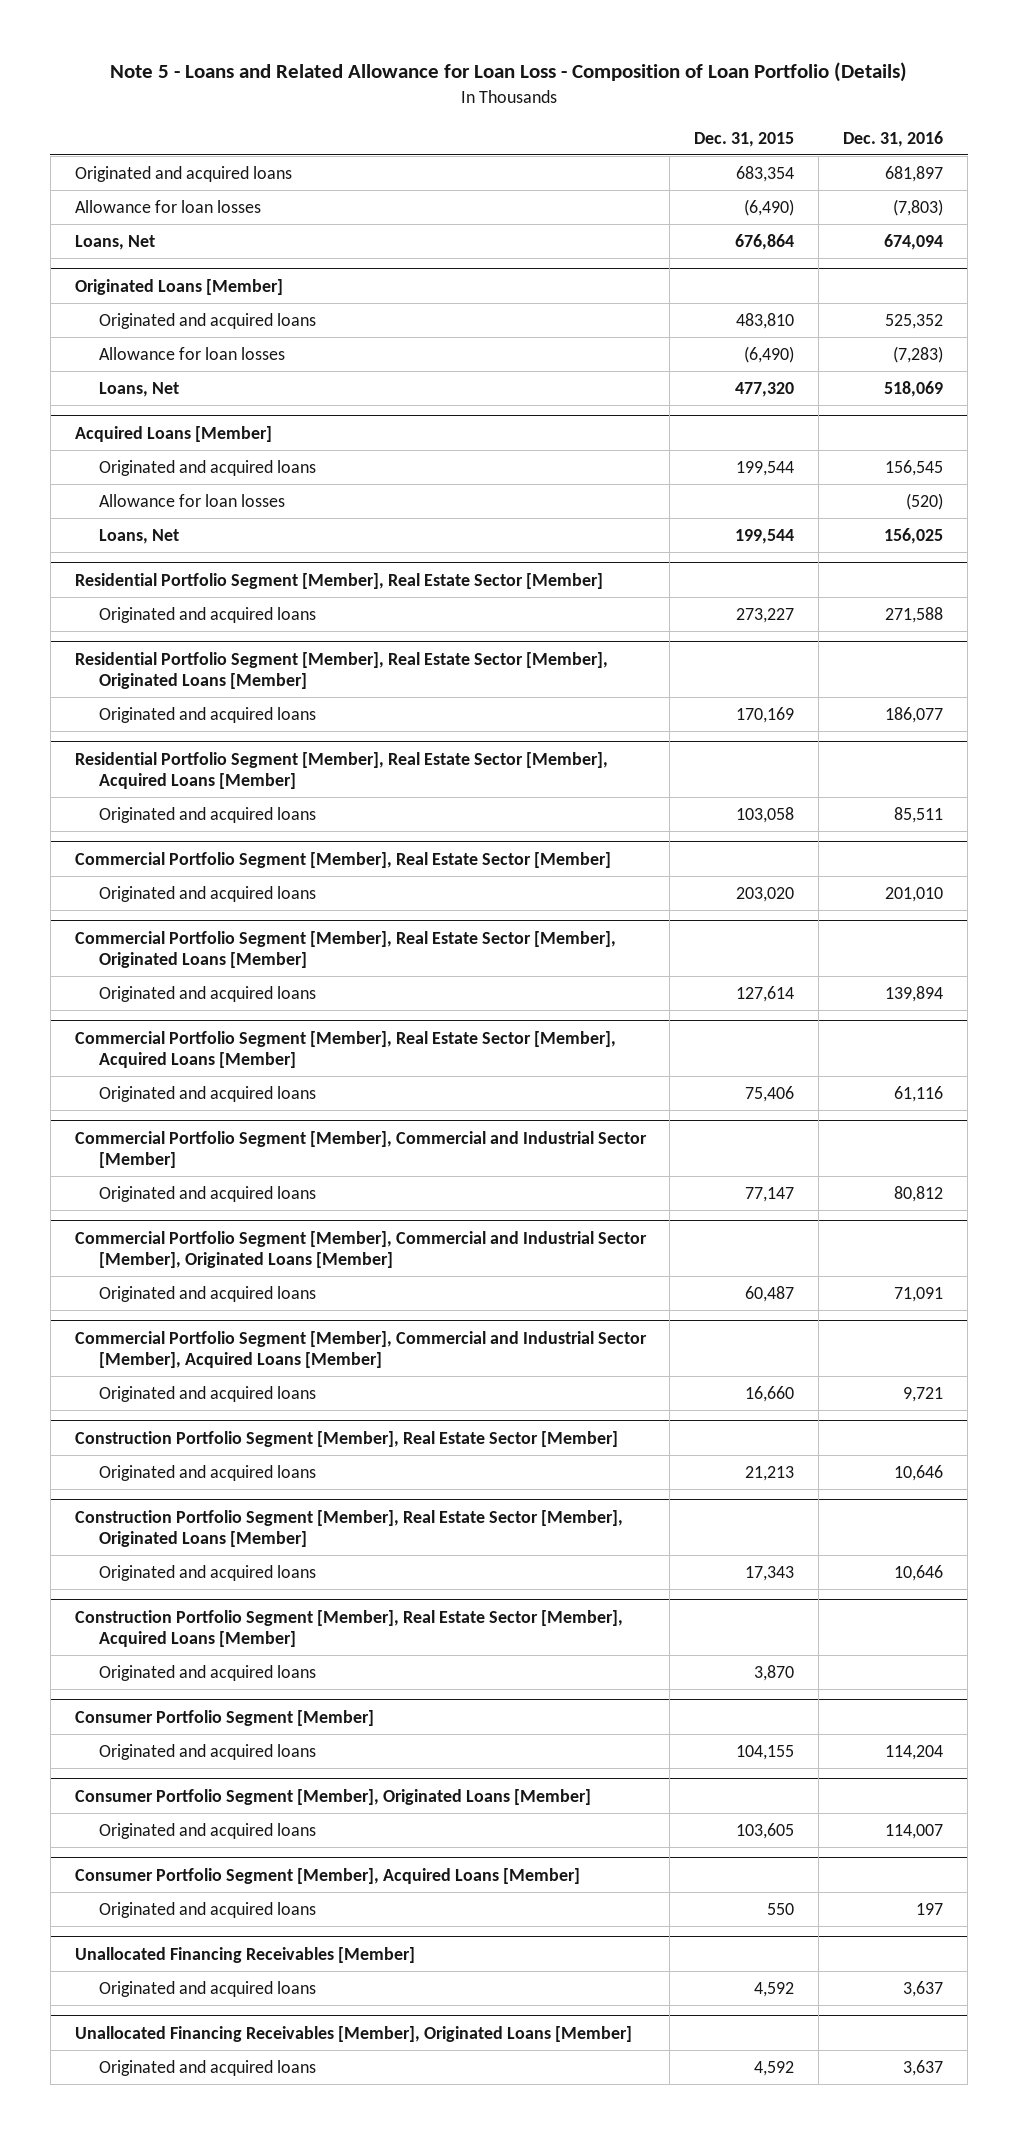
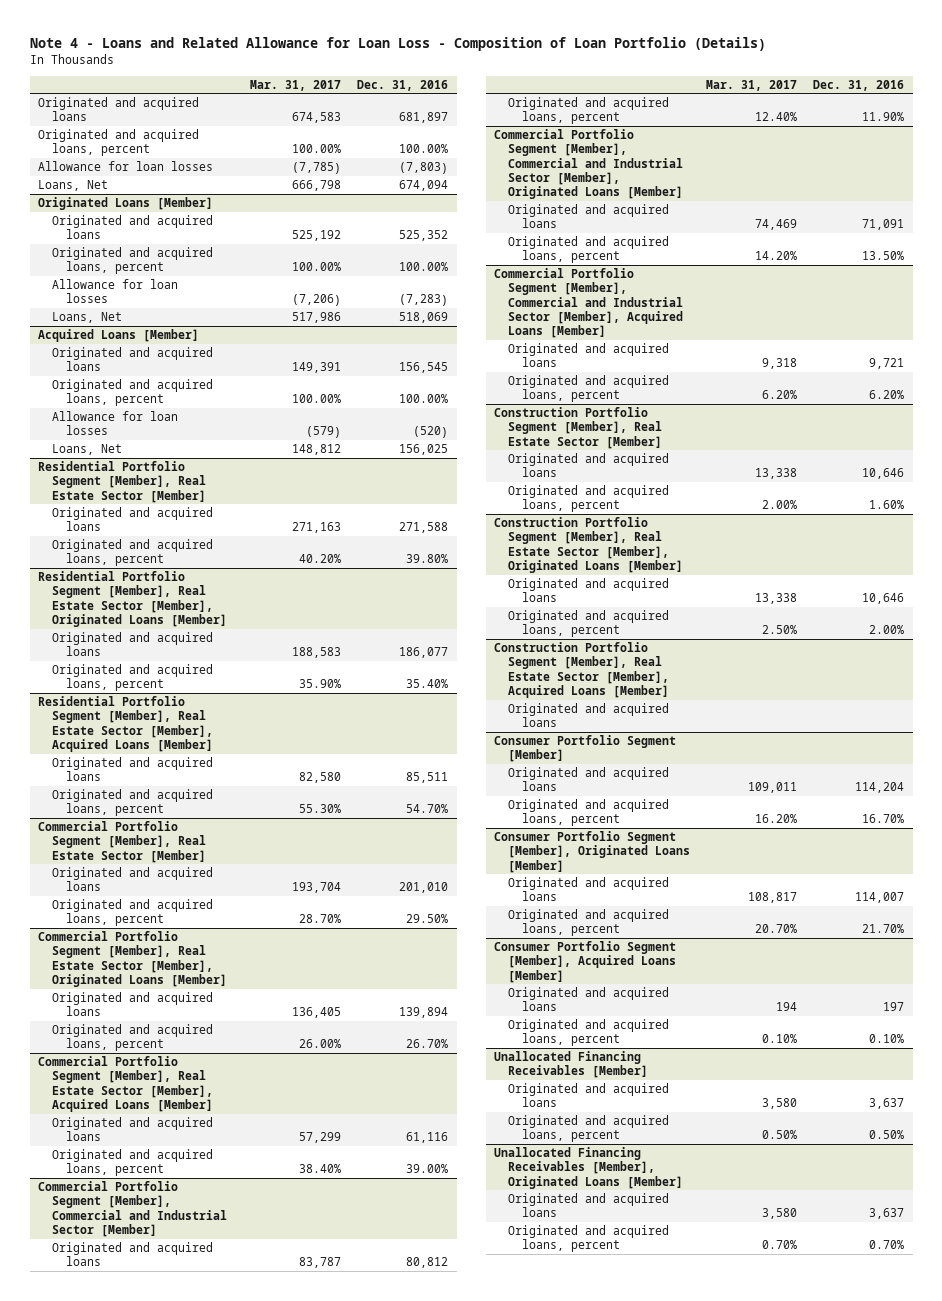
[109,62,907,83] Note 5 - Loans and Related Allowance for Loan Loss - Composition of Loan Portfolio (Details) -> [29,37,766,52] Note 4 - Loans and Related Allowance for Loan Loss - Composition of Loan Portfolio (Details)
[694,131,795,147] Dec. 31, 2015 -> none
none -> [250,79,342,91] Mar. 31, 2017
none -> [38,129,200,157] Originated and acquired loans, percent
none -> [51,247,213,275] Originated and acquired loans, percent
none -> [51,379,213,407] Originated and acquired loans, percent
none -> [51,539,213,567] Originated and acquired loans, percent
none -> [51,664,213,692] Originated and acquired loans, percent
none -> [51,789,213,817] Originated and acquired loans, percent
none -> [51,899,213,927] Originated and acquired loans, percent
none -> [51,1024,213,1052] Originated and acquired loans, percent
none -> [51,1149,213,1177] Originated and acquired loans, percent
none -> [507,97,669,125] Originated and acquired loans, percent
none -> [507,236,669,264] Originated and acquired loans, percent
none -> [507,375,669,403] Originated and acquired loans, percent
none -> [507,485,669,513] Originated and acquired loans, percent
none -> [507,610,669,638] Originated and acquired loans, percent
none -> [507,799,669,827] Originated and acquired loans, percent
none -> [507,909,669,937] Originated and acquired loans, percent
none -> [507,1019,669,1047] Originated and acquired loans, percent
none -> [507,1115,669,1143] Originated and acquired loans, percent
none -> [507,1225,669,1253] Originated and acquired loans, percent

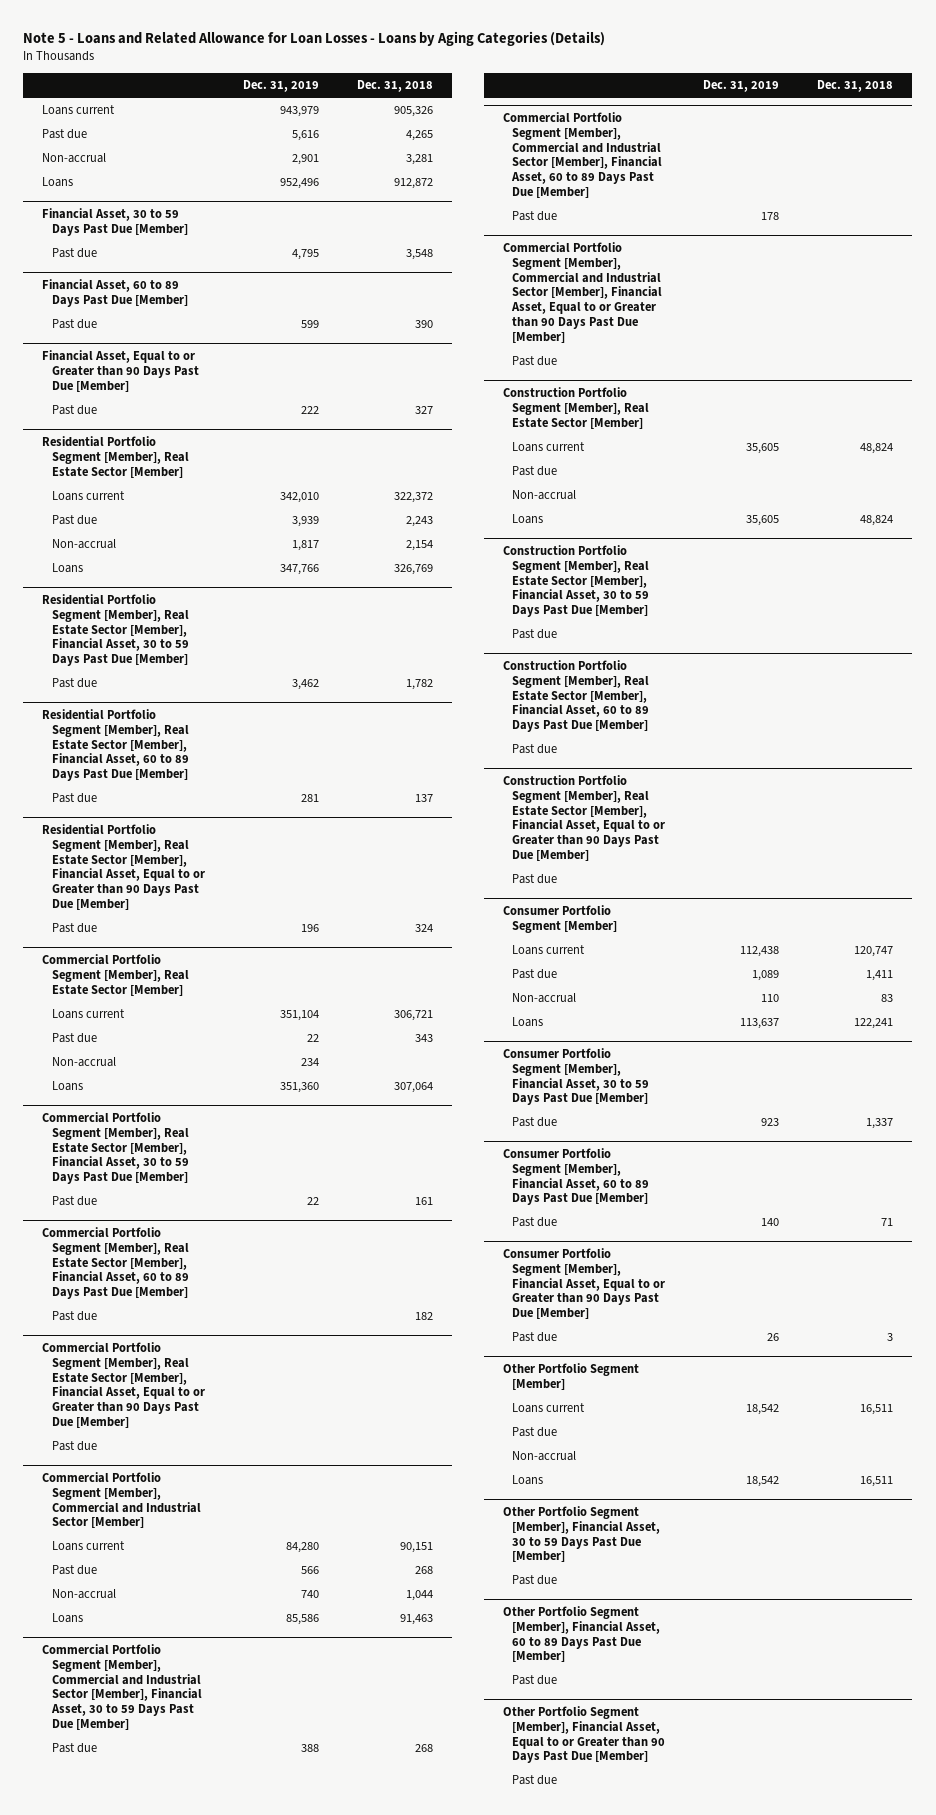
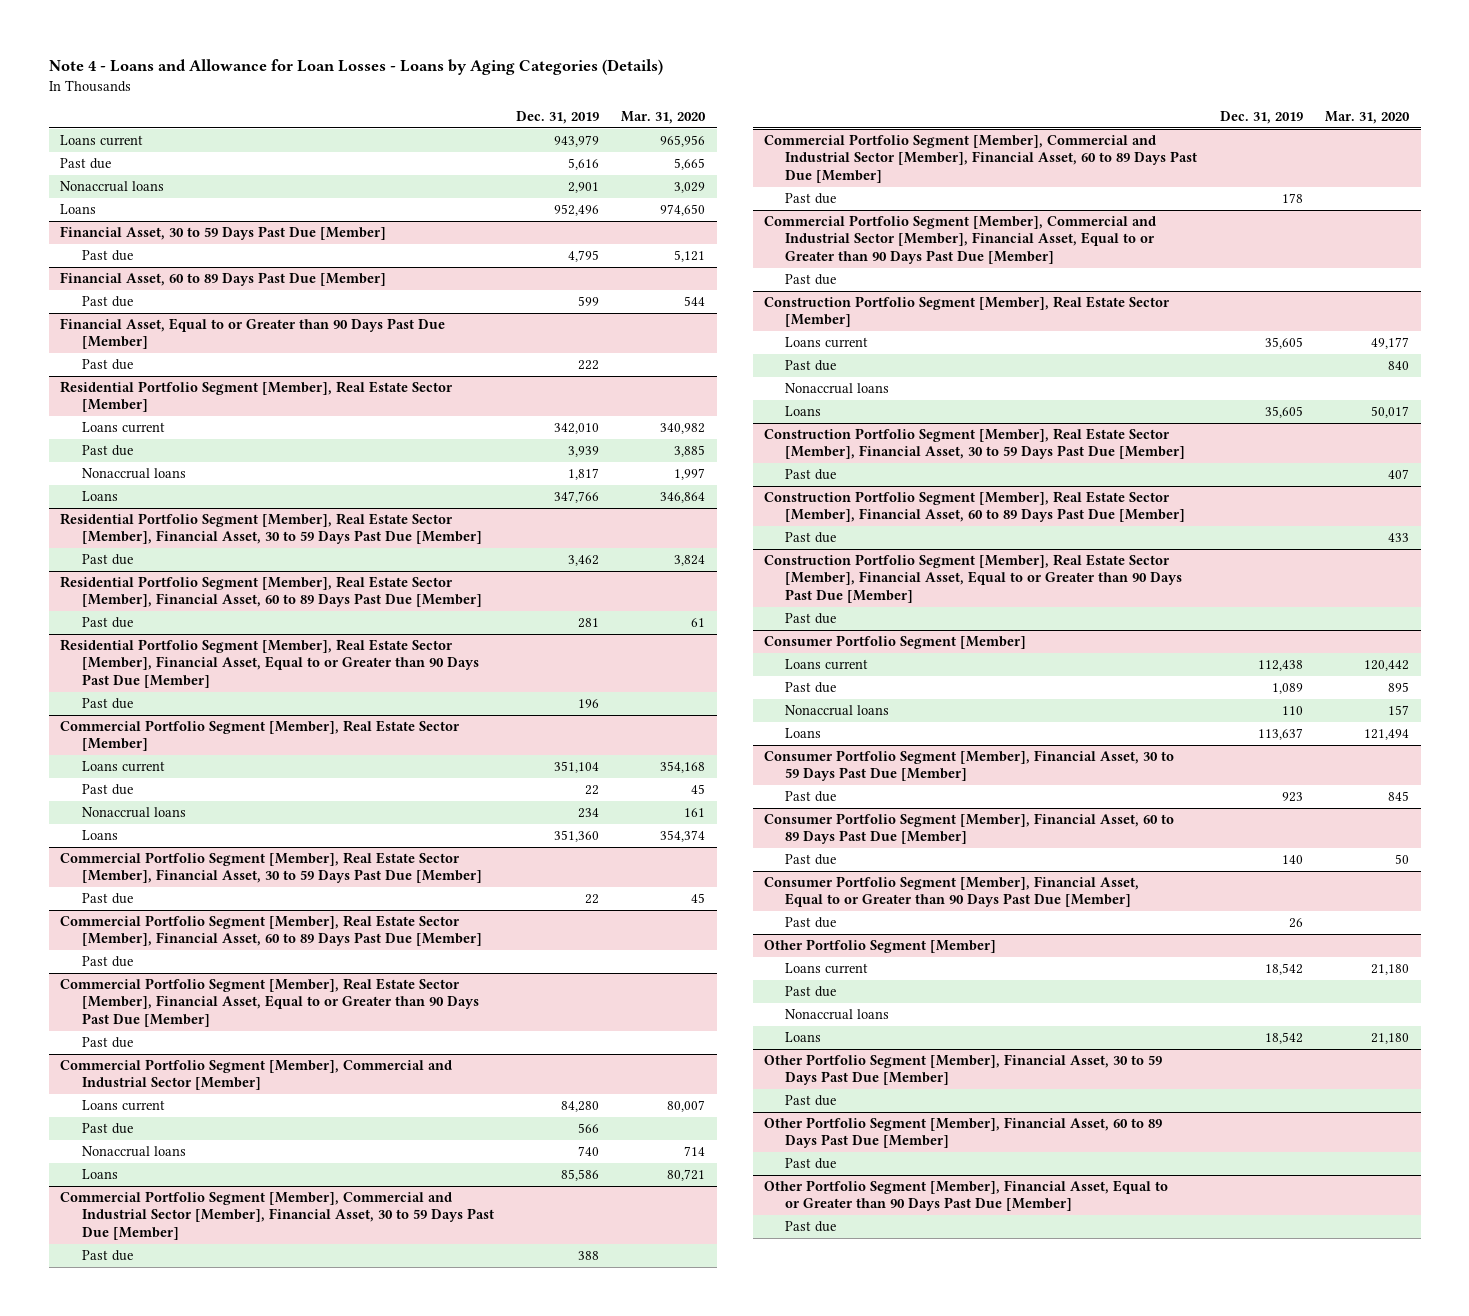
[23,31,606,47] Note 5 - Loans and Related Allowance for Loan Losses - Loans by Aging Categories (Details) -> [48,59,663,76] Note 4 - Loans and Allowance for Loan Losses - Loans by Aging Categories (Details)
[356,80,433,93] Dec. 31, 2018 -> none
none -> [621,110,707,124] Mar. 31, 2020
[42,153,107,164] Non-accrual -> [60,181,165,193] Nonaccrual loans
[51,539,116,550] Non-accrual -> [81,468,186,480] Nonaccrual loans
[51,1057,116,1068] Non-accrual -> [81,807,186,819] Nonaccrual loans
[51,1589,116,1600] Non-accrual -> [81,1146,186,1158] Nonaccrual loans
[512,490,577,501] Non-accrual -> [785,383,890,395] Nonaccrual loans
[512,993,577,1004] Non-accrual -> [785,705,890,717] Nonaccrual loans
[512,1451,577,1462] Non-accrual -> [785,1009,890,1021] Nonaccrual loans

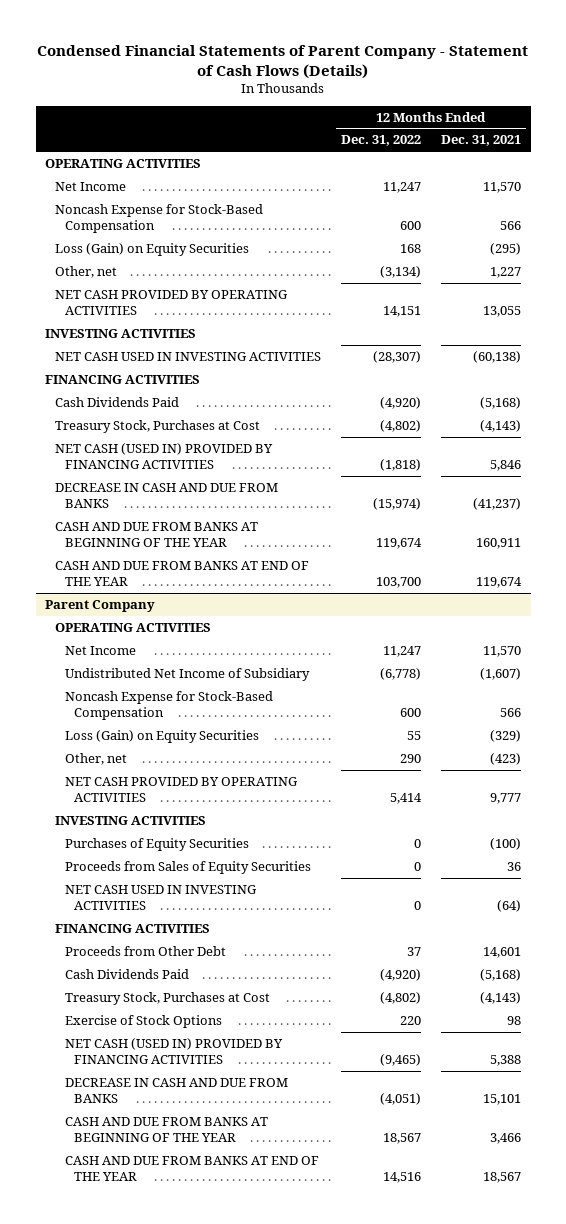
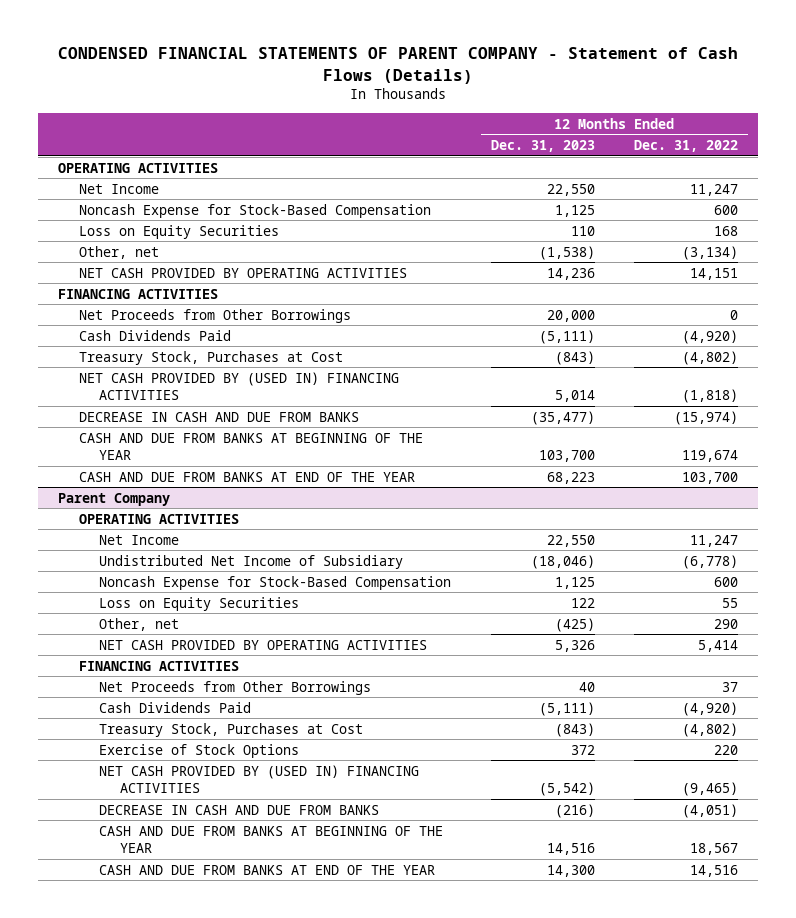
[37,44,529,79] Condensed Financial Statements of Parent Company - Statement of Cash Flows (Details) -> [57,47,738,84] CONDENSED FINANCIAL STATEMENTS OF PARENT COMPANY - Statement of Cash Flows (Details)
[440,135,521,147] Dec. 31, 2021 -> none
none -> [490,140,595,153] Dec. 31, 2023
[55,242,250,256] Loss (Gain) on Equity Securities -> [78,224,279,239] Loss on Equity Securities
[45,328,197,338] INVESTING ACTIVITIES -> none
[55,351,322,361] NET CASH USED IN INVESTING ACTIVITIES -> none
none -> [78,308,351,323] Net Proceeds from Other Borrowings
[55,442,274,470] NET CASH (USED IN) PROVIDED BY FINANCING ACTIVITIES -> [78,371,399,401] NET CASH PROVIDED BY (USED IN) FINANCING ACTIVITIES
[64,729,259,743] Loss (Gain) on Equity Securities -> [99,596,300,611] Loss on Equity Securities
[55,815,207,825] INVESTING ACTIVITIES -> none
[64,837,249,851] Purchases of Equity Securities -> none
[64,860,311,874] Proceeds from Sales of Equity Securities -> none
[64,884,257,911] NET CASH USED IN INVESTING ACTIVITIES -> none
[64,945,226,956] Proceeds from Other Debt -> [99,680,372,695] Net Proceeds from Other Borrowings
[64,1037,283,1065] NET CASH (USED IN) PROVIDED BY FINANCING ACTIVITIES -> [99,764,420,794] NET CASH PROVIDED BY (USED IN) FINANCING ACTIVITIES

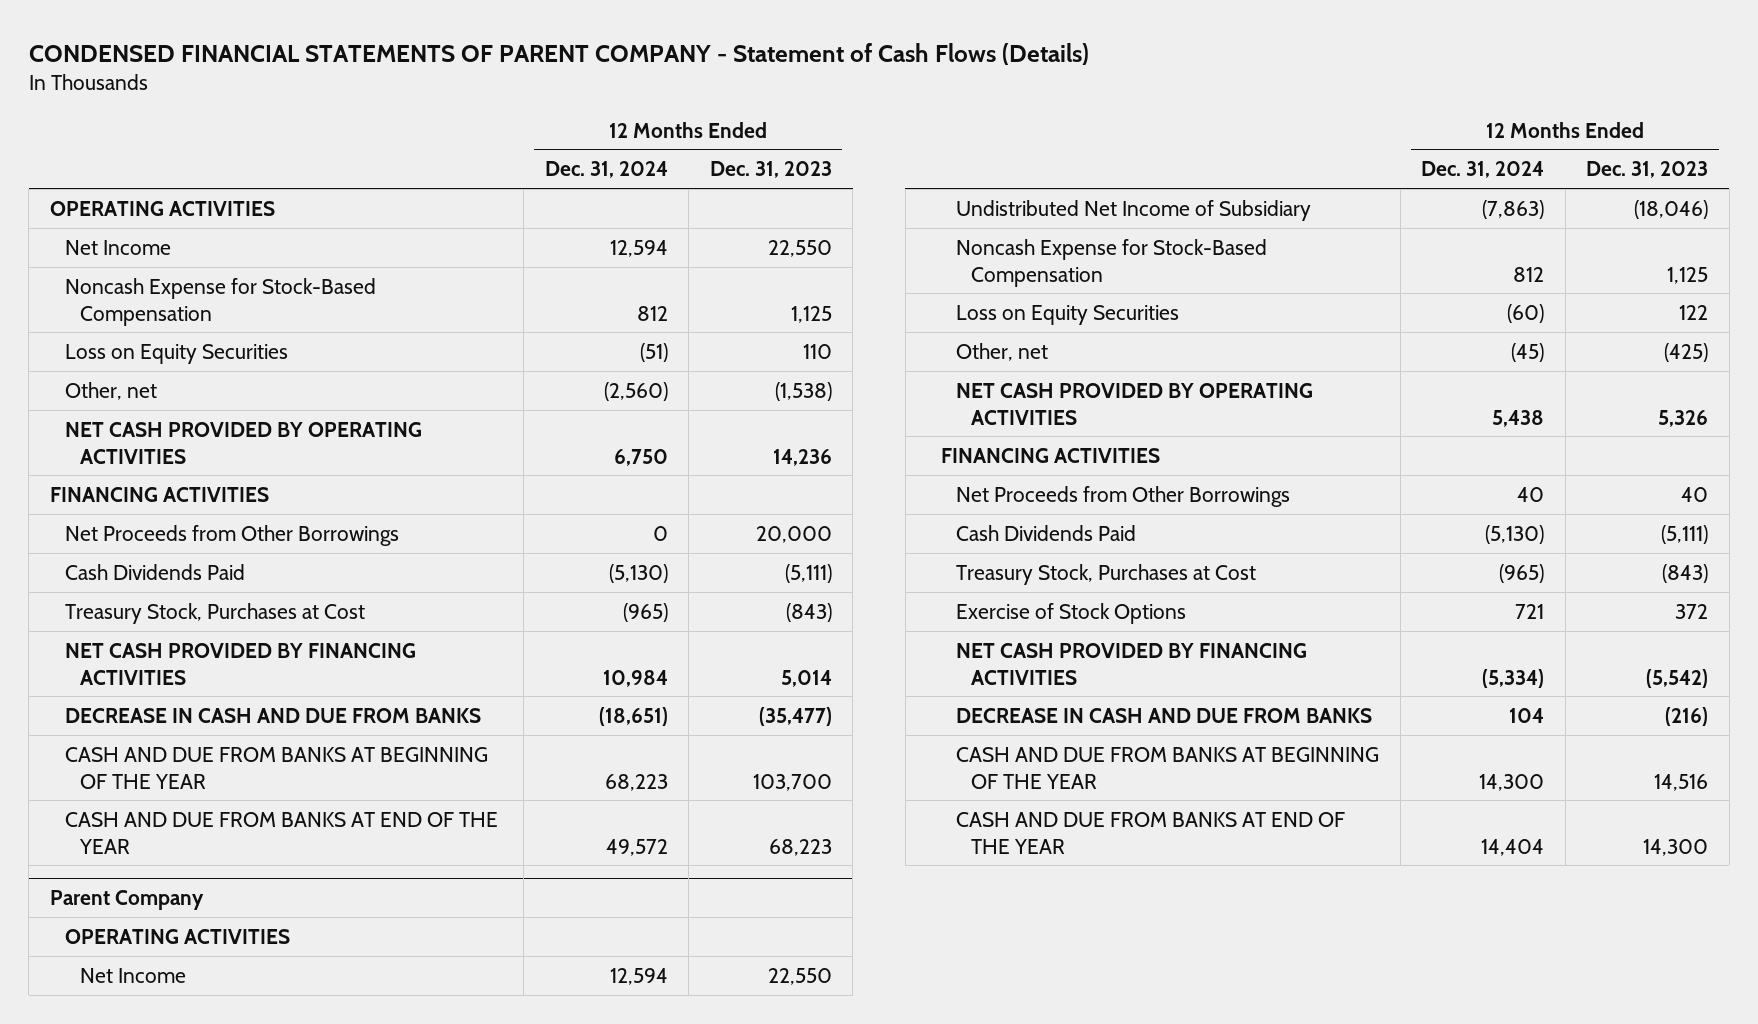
[634,140,739,153] Dec. 31, 2022 -> none
none -> [544,161,668,179] Dec. 31, 2024
[78,371,399,401] NET CASH PROVIDED BY (USED IN) FINANCING ACTIVITIES -> [64,642,416,685] NET CASH PROVIDED BY FINANCING ACTIVITIES
[99,764,420,794] NET CASH PROVIDED BY (USED IN) FINANCING ACTIVITIES -> [956,642,1308,685] NET CASH PROVIDED BY FINANCING ACTIVITIES

